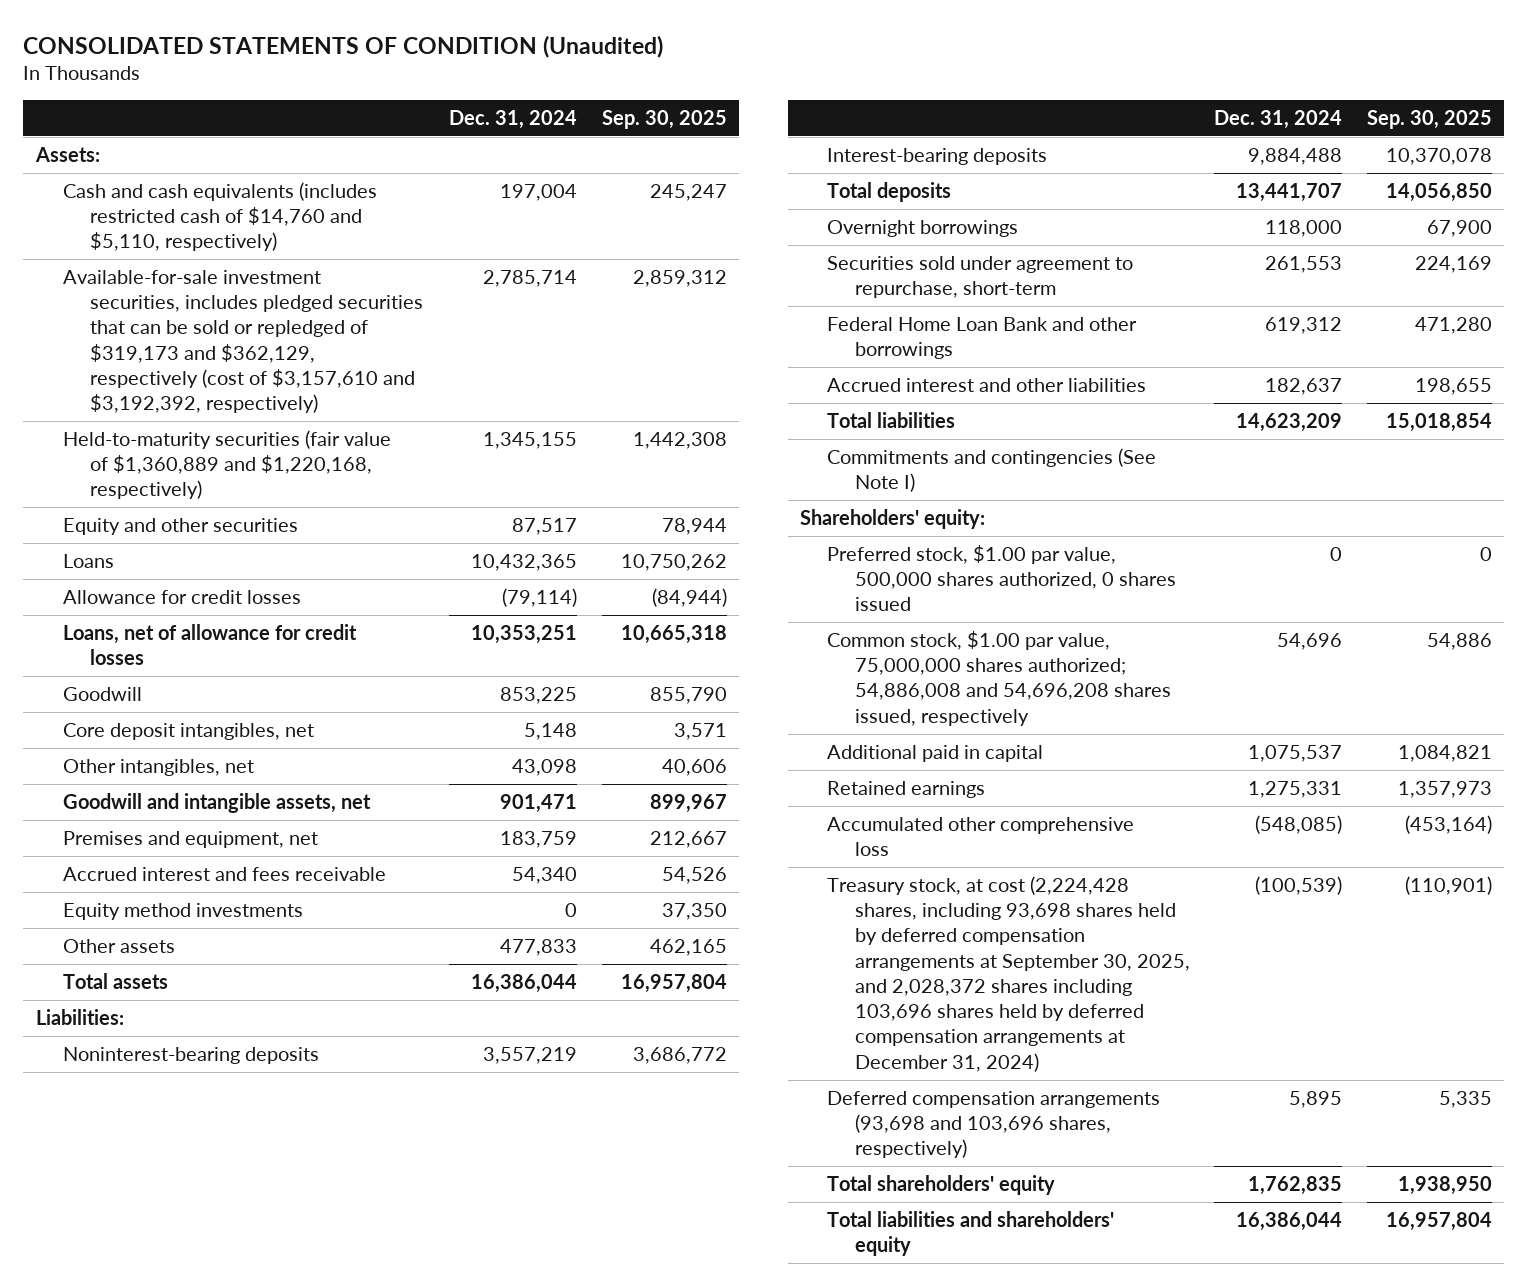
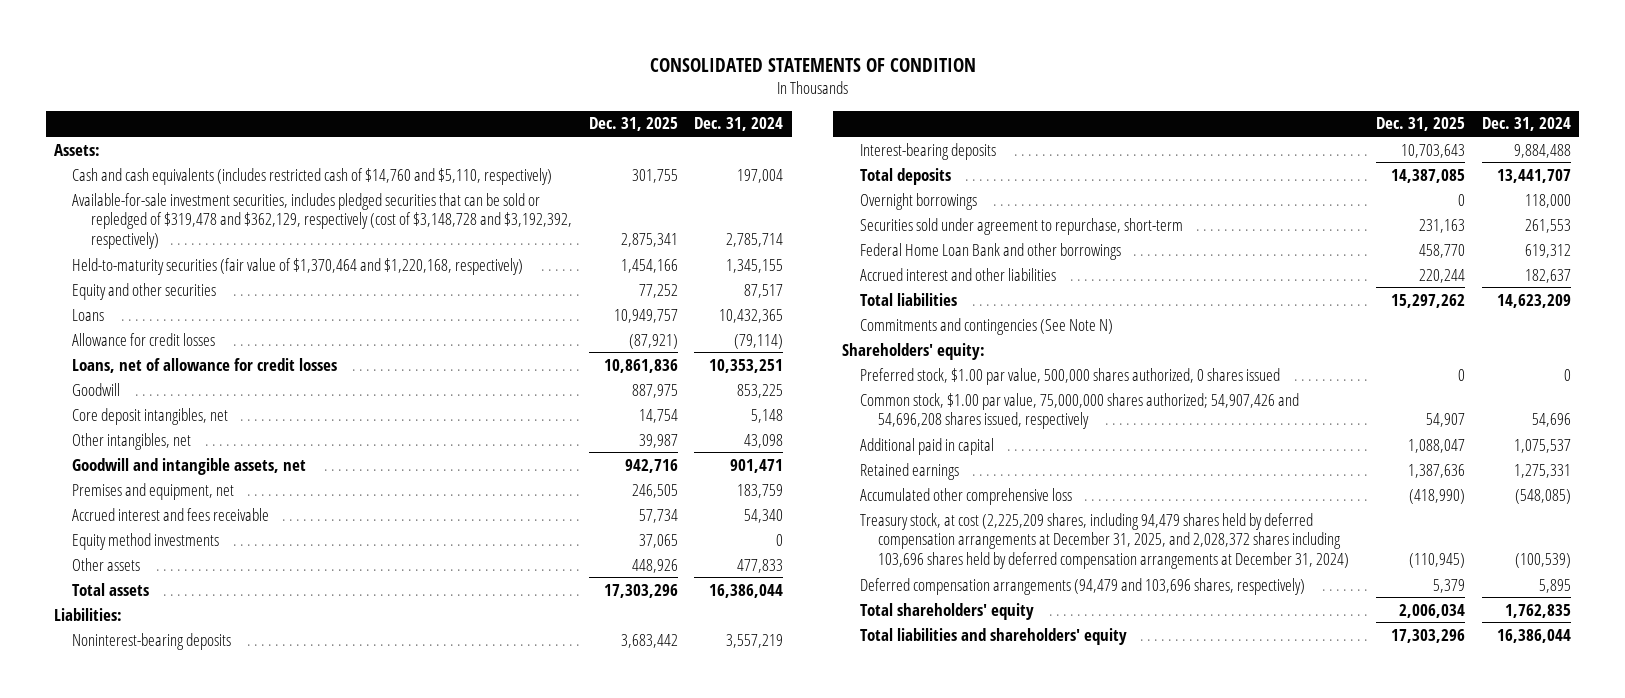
[23,34,664,58] CONSOLIDATED STATEMENTS OF CONDITION (Unaudited) -> [649,57,976,72] CONSOLIDATED STATEMENTS OF CONDITION
[601,109,727,129] Sep. 30, 2025 -> none
none -> [588,117,678,132] Dec. 31, 2025
[62,269,423,414] Available-for-sale investment securities, includes pledged securities that can be sold or repledged of $319,173 and $362,129, respectively (cost of $3,157,610 and $3,192,392, respectively) -> [72,192,572,250] Available-for-sale investment securities, includes pledged securities that can be sold or repledged of $319,478 and $362,129, respectively (cost of $3,148,728 and $3,192,392, respectively)
[62,429,391,500] Held-to-maturity securities (fair value of $1,360,889 and $1,220,168, respectively) -> [72,257,524,275] Held-to-maturity securities (fair value of $1,370,464 and $1,220,168, respectively)
[827,447,1157,493] Commitments and contingencies (See Note I) -> [860,317,1114,335] Commitments and contingencies (See Note N)
[827,630,1171,726] Common stock, $1.00 par value, 75,000,000 shares authorized; 54,886,008 and 54,696,208 shares issued, respectively -> [860,392,1300,430] Common stock, $1.00 par value, 75,000,000 shares authorized; 54,907,426 and 54,696,208 shares issued, respectively
[827,875,1190,1072] Treasury stock, at cost (2,224,428 shares, including 93,698 shares held by deferred compensation arrangements at September 30, 2025, and 2,028,372 shares including 103,696 shares held by deferred compensation arrangements at December 31, 2024) -> [860,512,1350,570] Treasury stock, at cost (2,225,209 shares, including 94,479 shares held by deferred compensation arrangements at December 31, 2025, and 2,028,372 shares including 103,696 shares held by deferred compensation arrangements at December 31, 2024)
[827,1090,1161,1159] Deferred compensation arrangements (93,698 and 103,696 shares, respectively) -> [860,577,1306,595] Deferred compensation arrangements (94,479 and 103,696 shares, respectively)

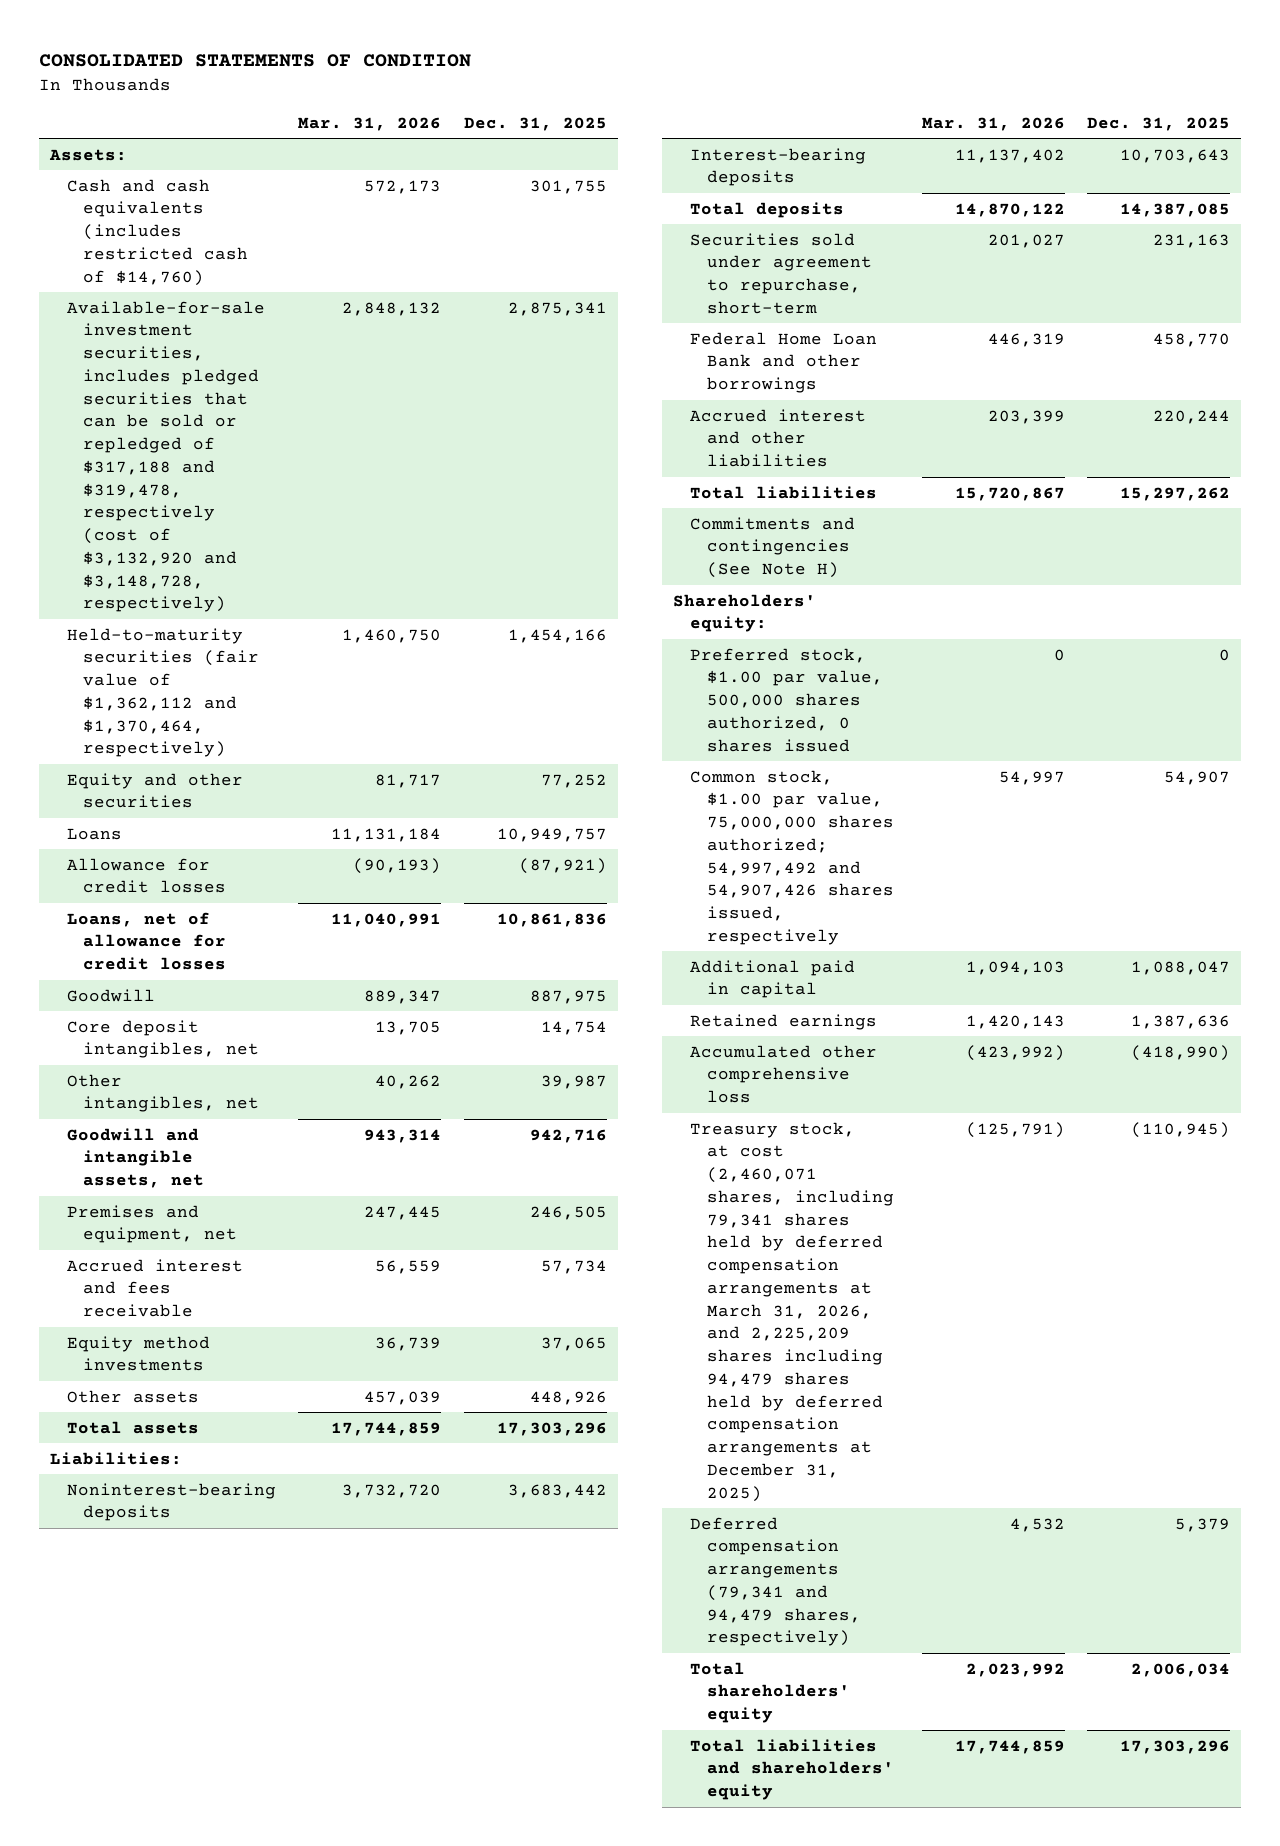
[694,117,784,132] Dec. 31, 2024 -> none
none -> [298,117,442,132] Mar. 31, 2026
[72,167,553,185] Cash and cash equivalents (includes restricted cash of $14,760 and $5,110, respectively) -> [66,178,249,286] Cash and cash equivalents (includes restricted cash of $14,760)
[72,192,572,250] Available-for-sale investment securities, includes pledged securities that can be sold or repledged of $319,478 and $362,129, respectively (cost of $3,148,728 and $3,192,392, respectively) -> [66,300,265,613] Available-for-sale investment securities, includes pledged securities that can be sold or repledged of $317,188 and $319,478, respectively (cost of $3,132,920 and $3,148,728, respectively)
[72,257,524,275] Held-to-maturity securities (fair value of $1,370,464 and $1,220,168, respectively) -> [66,627,260,758] Held-to-maturity securities (fair value of $1,362,112 and $1,370,464, respectively)
[860,192,978,210] Overnight borrowings -> none
[860,317,1114,335] Commitments and contingencies (See Note N) -> [690,516,856,579] Commitments and contingencies (See Note H)
[860,392,1300,430] Common stock, $1.00 par value, 75,000,000 shares authorized; 54,907,426 and 54,696,208 shares issued, respectively -> [690,769,894,945] Common stock, $1.00 par value, 75,000,000 shares authorized; 54,997,492 and 54,907,426 shares issued, respectively
[860,512,1350,570] Treasury stock, at cost (2,225,209 shares, including 94,479 shares held by deferred compensation arrangements at December 31, 2025, and 2,028,372 shares including 103,696 shares held by deferred compensation arrangements at December 31, 2024) -> [690,1121,894,1502] Treasury stock, at cost (2,460,071 shares, including 79,341 shares held by deferred compensation arrangements at March 31, 2026, and 2,225,209 shares including 94,479 shares held by deferred compensation arrangements at December 31, 2025)
[860,577,1306,595] Deferred compensation arrangements (94,479 and 103,696 shares, respectively) -> [690,1516,861,1647] Deferred compensation arrangements (79,341 and 94,479 shares, respectively)

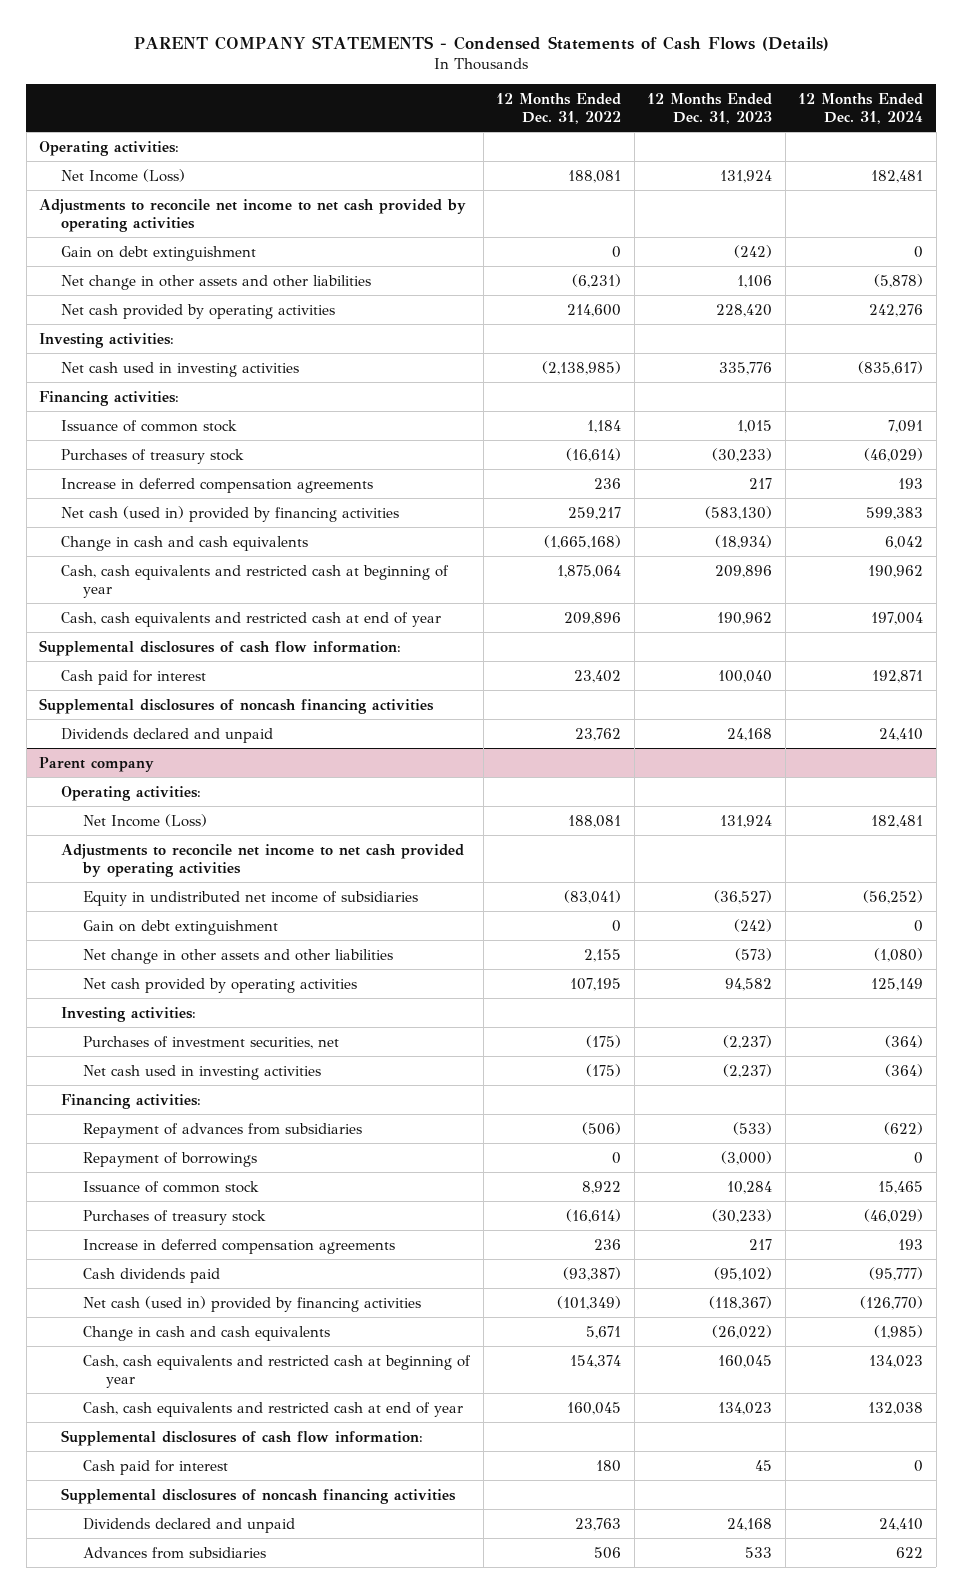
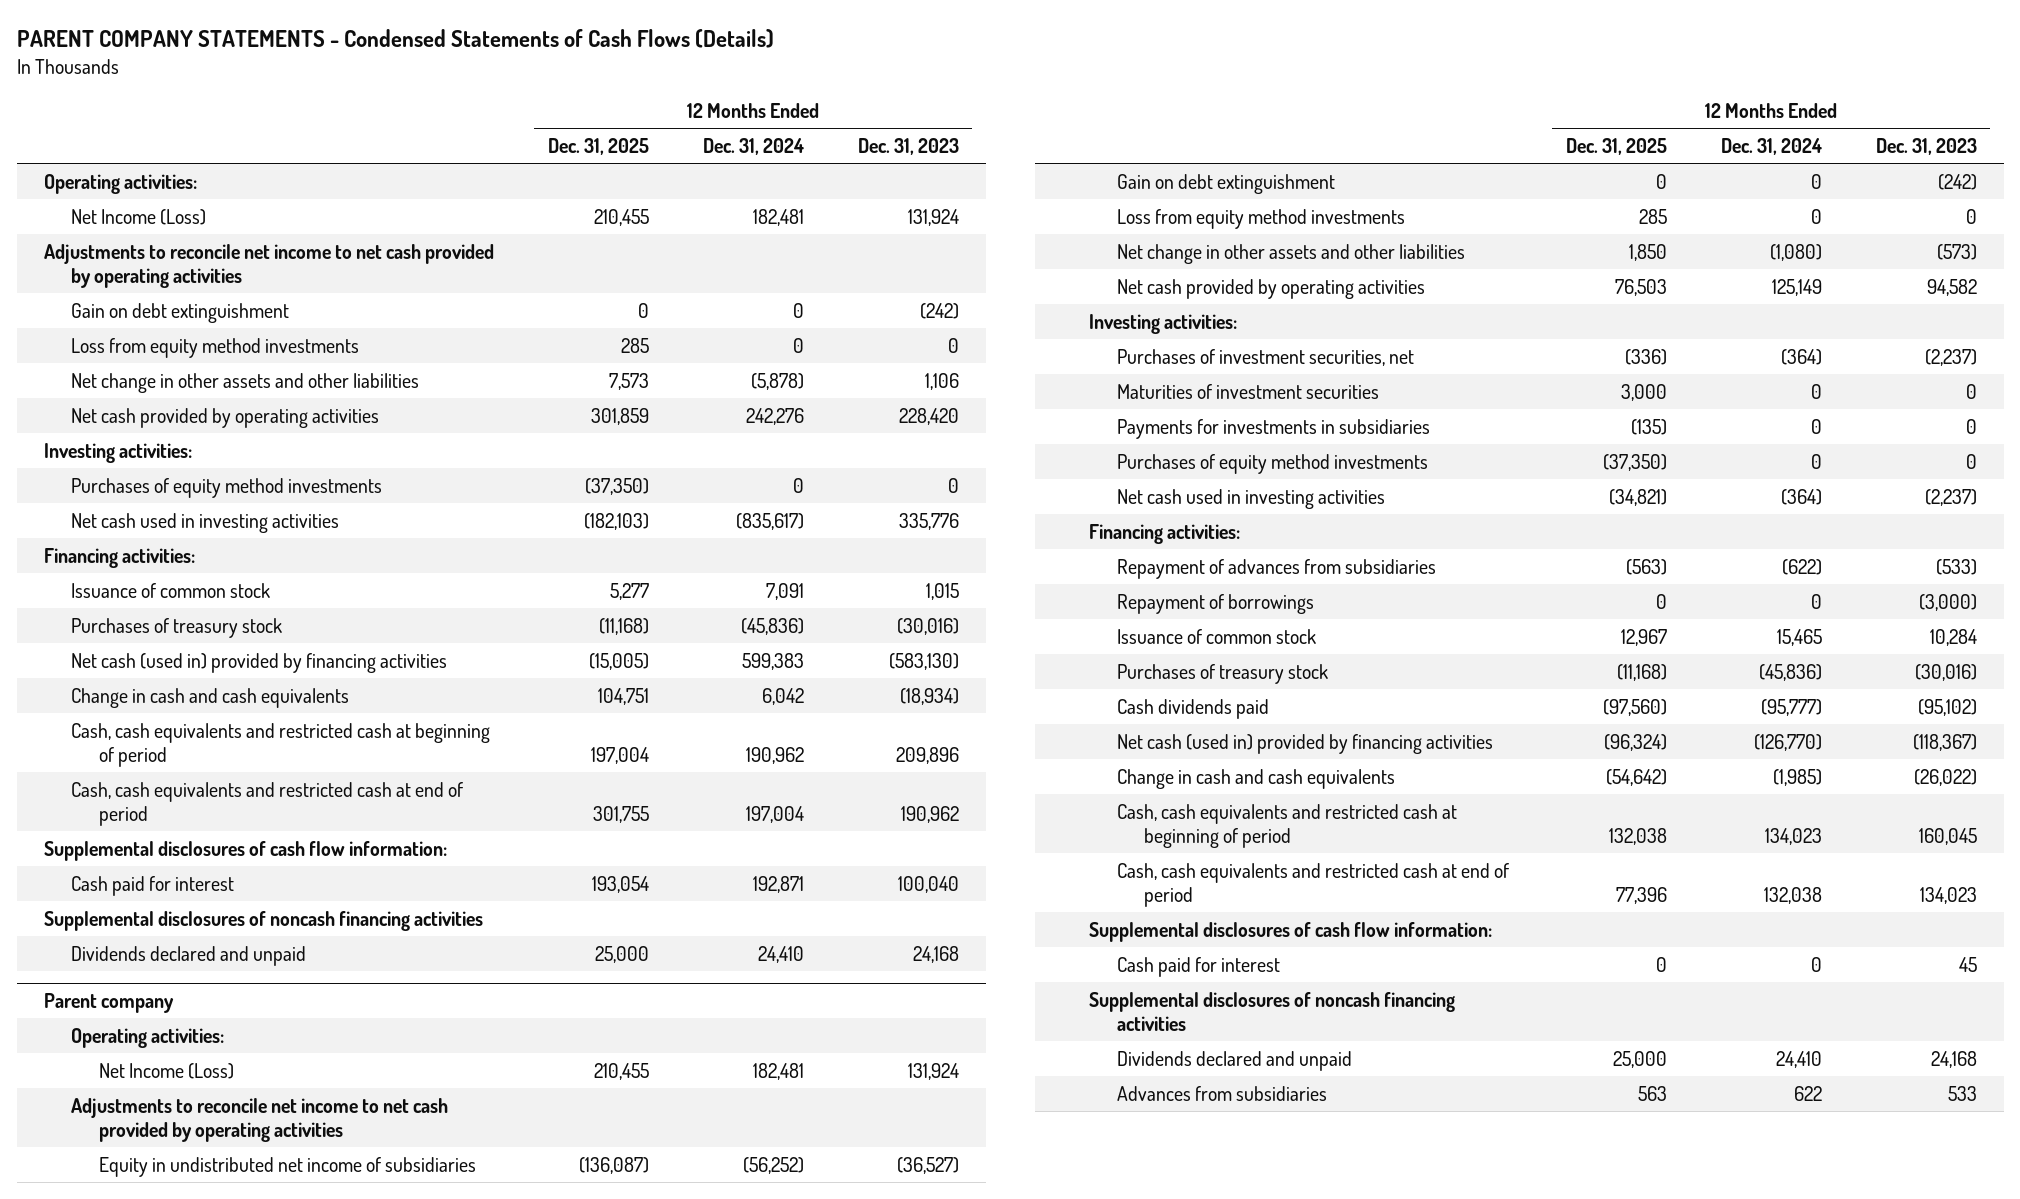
[496,92,622,124] 12 Months Ended Dec. 31, 2022 -> none
none -> [547,137,649,155] Dec. 31, 2025
none -> [71,337,360,358] Loss from equity method investments
none -> [71,477,383,498] Purchases of equity method investments
[61,477,374,493] Increase in deferred compensation agreements -> none
[712,447,773,462] (30,233) -> [896,617,959,635] (30,016)
[864,447,924,462] (46,029) -> [740,617,804,635] (45,836)
[61,564,450,598] Cash, cash equivalents and restricted cash at beginning of year -> [71,722,491,768] Cash, cash equivalents and restricted cash at beginning of period
[61,611,442,627] Cash, cash equivalents and restricted cash at end of year -> [71,781,464,827] Cash, cash equivalents and restricted cash at end of period
none -> [1116,208,1405,229] Loss from equity method investments
none -> [1116,383,1379,399] Maturities of investment securities
none -> [1116,418,1430,439] Payments for investments in subsidiaries
none -> [1116,453,1428,474] Purchases of equity method investments
[83,1238,396,1254] Increase in deferred compensation agreements -> none
[712,1208,773,1223] (30,233) -> [1914,663,1977,681] (30,016)
[864,1208,924,1223] (46,029) -> [1758,663,1822,681] (45,836)
[83,1354,472,1388] Cash, cash equivalents and restricted cash at beginning of year -> [1116,803,1457,849] Cash, cash equivalents and restricted cash at beginning of period
[83,1401,464,1417] Cash, cash equivalents and restricted cash at end of year -> [1116,862,1509,908] Cash, cash equivalents and restricted cash at end of period

